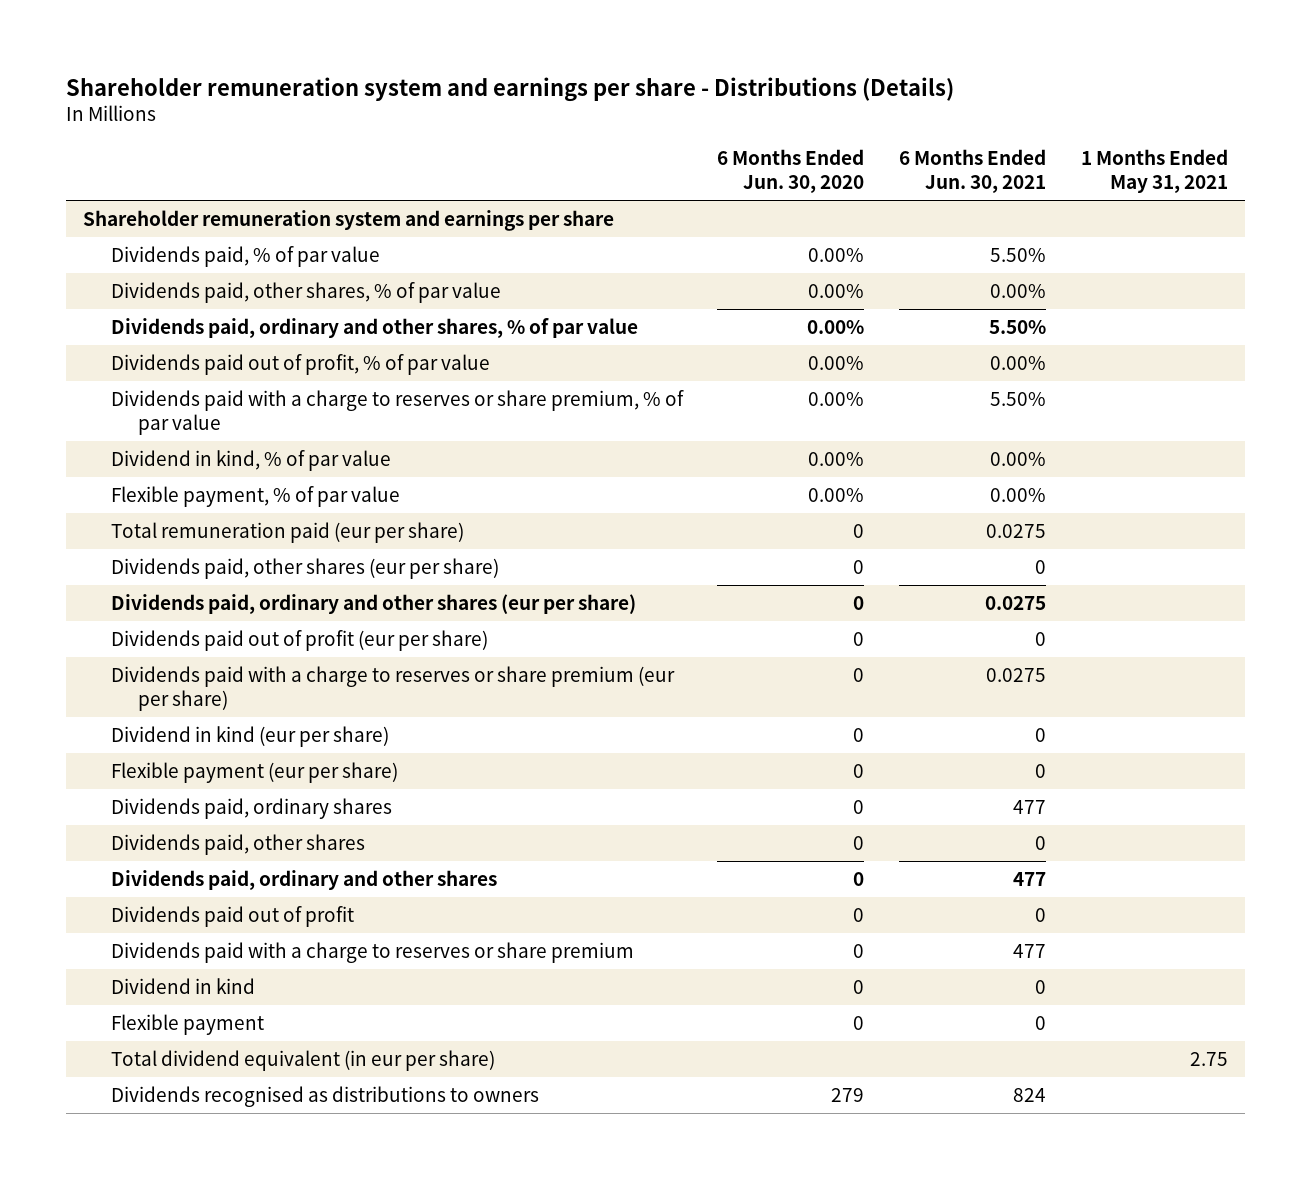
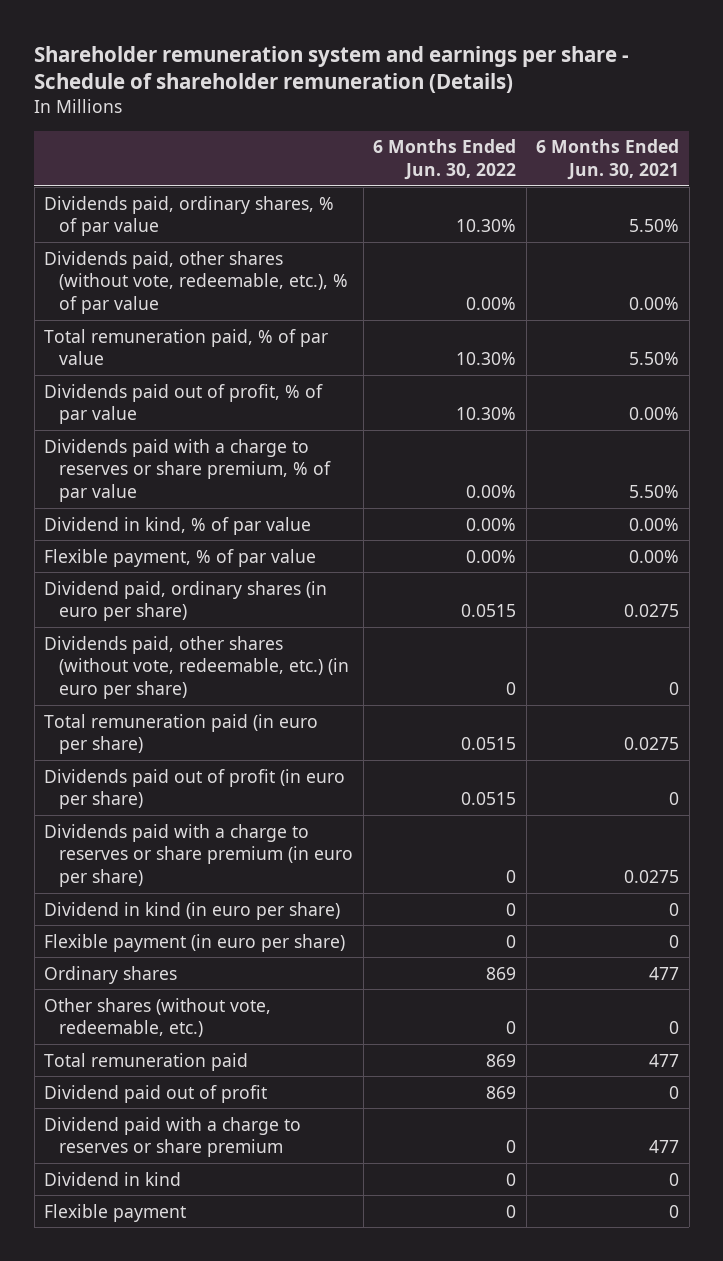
[65,76,954,102] Shareholder remuneration system and earnings per share - Distributions (Details) -> [34,45,630,94] Shareholder remuneration system and earnings per share - Schedule of shareholder remuneration (Details)
[717,149,865,194] 6 Months Ended Jun. 30, 2020 -> none
[1080,149,1228,194] 1 Months Ended May 31, 2021 -> none
none -> [373,139,517,181] 6 Months Ended Jun. 30, 2022
[83,209,615,231] Shareholder remuneration system and earnings per share -> none
[110,245,380,267] Dividends paid, % of par value -> [44,195,335,237] Dividends paid, ordinary shares, % of par value
[110,281,501,303] Dividends paid, other shares, % of par value -> [44,250,349,314] Dividends paid, other shares (without vote, redeemable, etc.), % of par value
[110,317,638,338] Dividends paid, ordinary and other shares, % of par value -> [44,328,329,366] Total remuneration paid, % of par value
[110,521,464,543] Total remuneration paid (eur per share) -> [44,580,328,622] Dividend paid, ordinary shares (in euro per share)
[110,557,499,579] Dividends paid, other shares (eur per share) -> [44,635,350,699] Dividends paid, other shares (without vote, redeemable, etc.) (in euro per share)
[110,593,636,614] Dividends paid, ordinary and other shares (eur per share) -> [44,713,319,755] Total remuneration paid (in euro per share)
[110,629,488,651] Dividends paid out of profit (eur per share) -> [44,768,346,810] Dividends paid out of profit (in euro per share)
[110,665,675,711] Dividends paid with a charge to reserves or share premium (eur per share) -> [44,823,354,887] Dividends paid with a charge to reserves or share premium (in euro per share)
[110,725,389,747] Dividend in kind (eur per share) -> [44,901,341,920] Dividend in kind (in euro per share)
[110,761,398,783] Flexible payment (eur per share) -> [44,933,346,952] Flexible payment (in euro per share)
[110,797,392,819] Dividends paid, ordinary shares -> [44,965,178,984] Ordinary shares
[110,833,365,855] Dividends paid, other shares -> [44,997,272,1038] Other shares (without vote, redeemable, etc.)
[110,869,497,890] Dividends paid, ordinary and other shares -> [44,1052,249,1071] Total remuneration paid
[110,905,354,927] Dividends paid out of profit -> [44,1084,268,1103] Dividend paid out of profit
[110,941,634,963] Dividends paid with a charge to reserves or share premium -> [44,1116,302,1158] Dividend paid with a charge to reserves or share premium
[110,1049,495,1071] Total dividend equivalent (in eur per share) -> none
[110,1085,539,1107] Dividends recognised as distributions to owners -> none

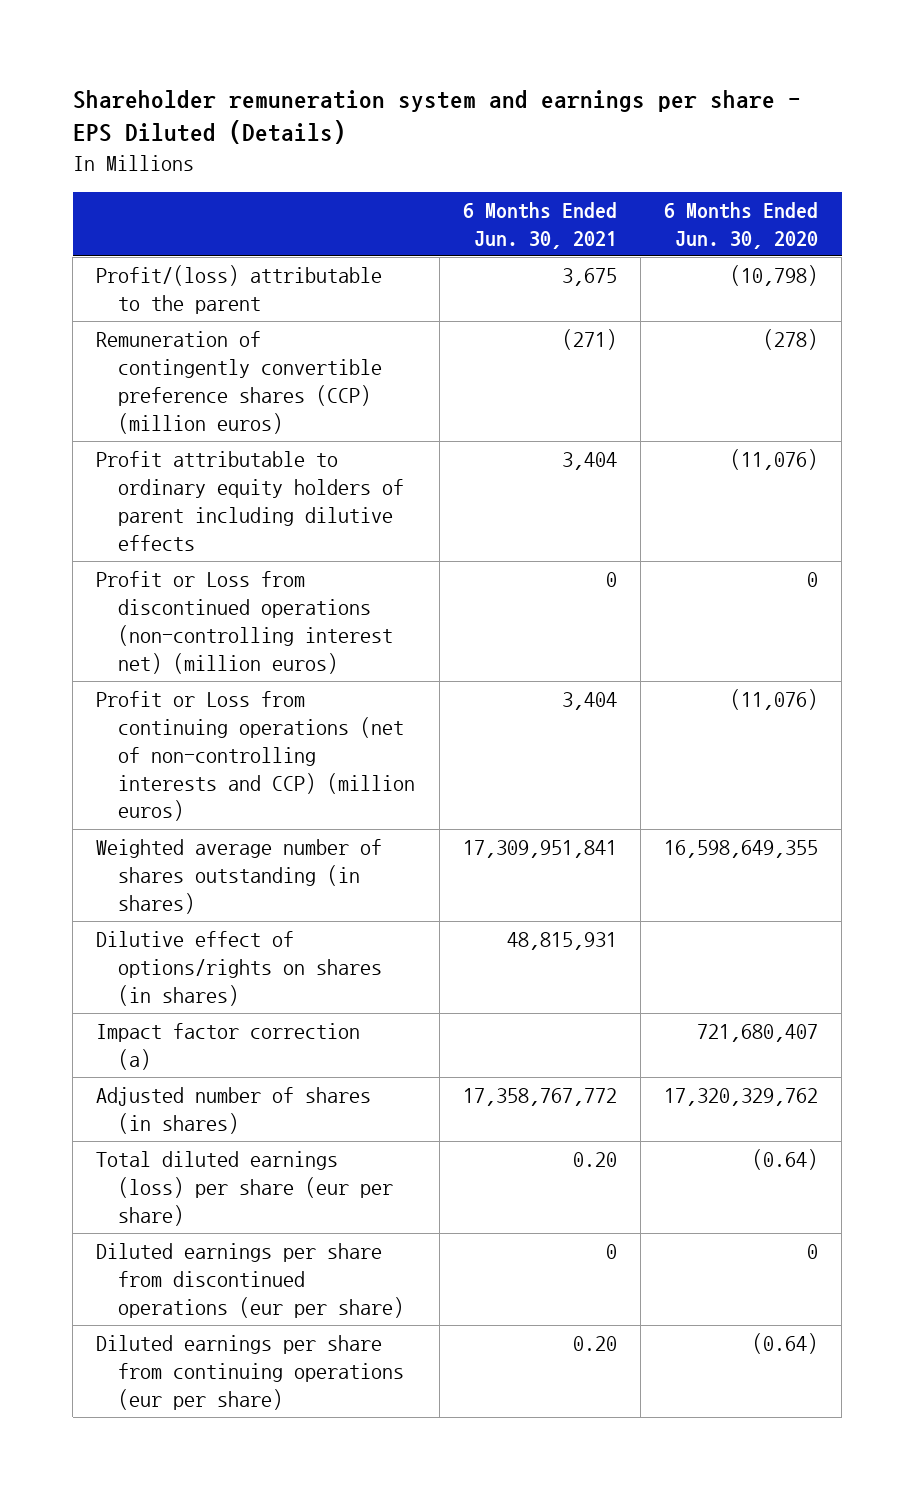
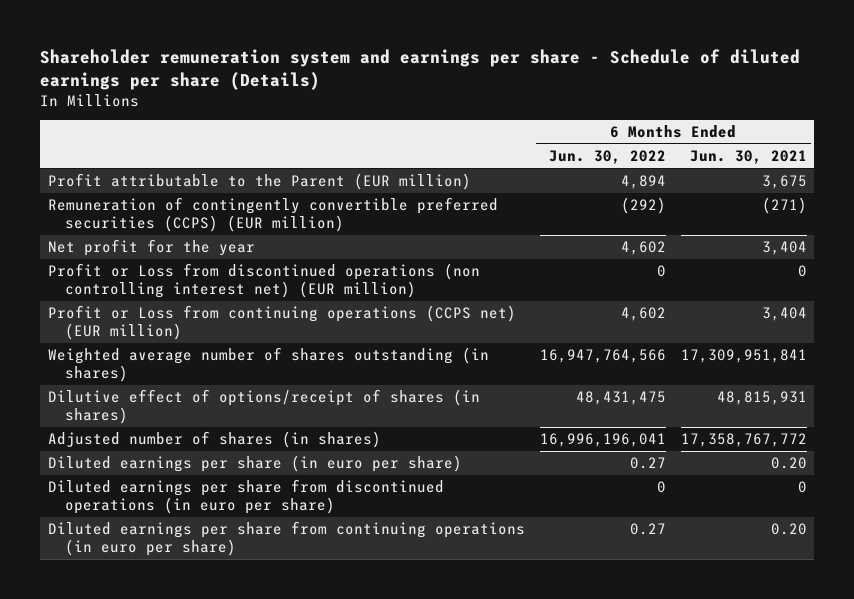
[72,89,801,145] Shareholder remuneration system and earnings per share - EPS Diluted (Details) -> [39,48,800,90] Shareholder remuneration system and earnings per share - Schedule of diluted earnings per share (Details)
[663,201,818,249] 6 Months Ended Jun. 30, 2020 -> none
none -> [548,149,666,164] Jun. 30, 2022
[96,265,383,315] Profit/(loss) attributable to the parent -> [47,172,471,190] Profit attributable to the Parent (EUR million)
[96,331,383,434] Remuneration of contingently convertible preference shares (CCP) (million euros) -> [47,196,498,233] Remuneration of contingently convertible preferred securities (CCPS) (EUR million)
[96,451,405,551] Profit attributable to ordinary equity holders of parent including dilutive effects -> [47,238,255,256] Net profit for the year
[96,571,394,674] Profit or Loss from discontinued operations (non-controlling interest net) (million euros) -> [47,262,480,299] Profit or Loss from discontinued operations (non controlling interest net) (EUR million)
[96,691,416,822] Profit or Loss from continuing operations (net of non-controlling interests and CCP) (million euros) -> [47,304,516,341] Profit or Loss from continuing operations (CCPS net) (EUR million)
[96,1023,361,1071] Impact factor correction (a) -> none
[96,931,383,1006] Dilutive effect of options/rights on shares (in shares) -> [47,388,480,425] Dilutive effect of options/receipt of shares (in shares)
[96,1151,394,1226] Total diluted earnings (loss) per share (eur per share) -> [47,454,462,472] Diluted earnings per share (in euro per share)
[96,1243,405,1318] Diluted earnings per share from discontinued operations (eur per share) -> [47,478,444,515] Diluted earnings per share from discontinued operations (in euro per share)
[96,1335,405,1410] Diluted earnings per share from continuing operations (eur per share) -> [47,520,525,557] Diluted earnings per share from continuing operations (in euro per share)

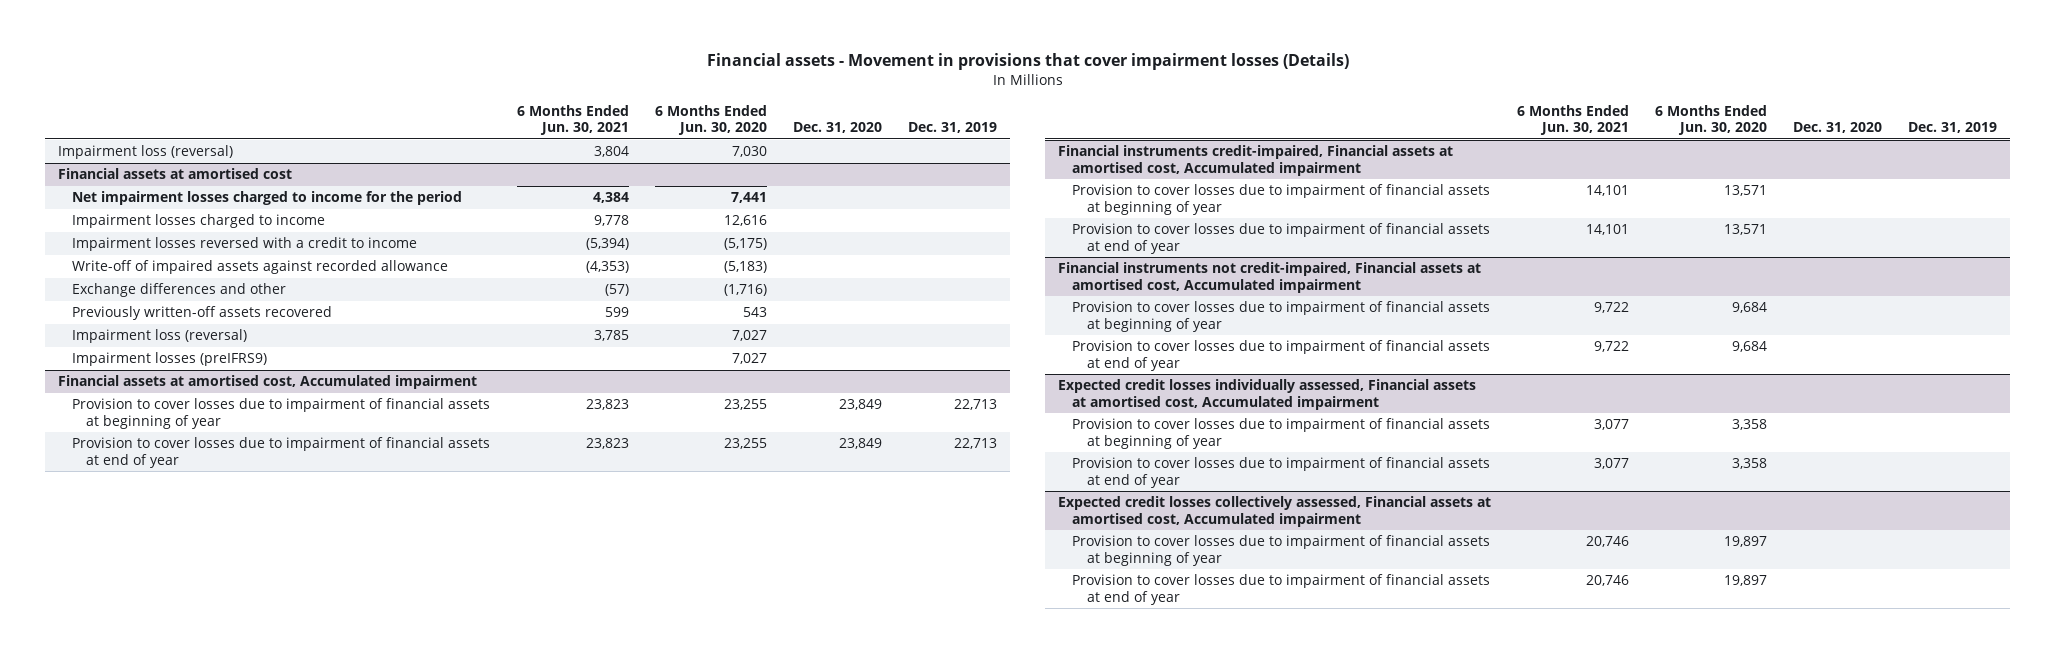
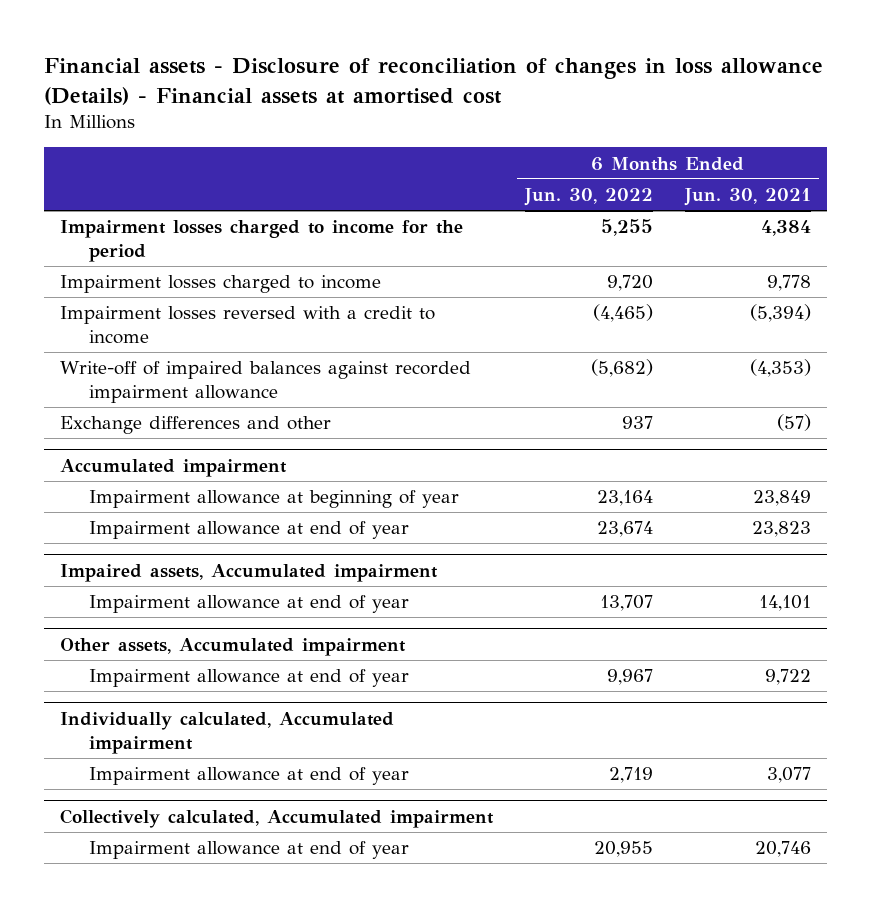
[706,53,1349,71] Financial assets - Movement in provisions that cover impairment losses (Details) -> [43,58,823,105] Financial assets - Disclosure of reconciliation of changes in loss allowance (Details) - Financial assets at amortised cost
[654,104,767,136] 6 Months Ended Jun. 30, 2020 -> none
[792,122,882,134] Dec. 31, 2020 -> none
[907,122,997,134] Dec. 31, 2019 -> none
none -> [523,187,653,206] Jun. 30, 2022
[57,145,233,160] Impairment loss (reversal) -> none
[57,168,292,180] Financial assets at amortised cost -> none
[71,191,462,206] Net impairment losses charged to income for the period -> [59,220,463,263] Impairment losses charged to income for the period
[71,260,448,275] Write-off of impaired assets against recorded allowance -> [59,361,471,404] Write-off of impaired balances against recorded impairment allowance
[71,306,332,321] Previously written-off assets recovered -> none
[71,329,247,344] Impairment loss (reversal) -> none
[71,352,267,367] Impairment losses (preIFRS9) -> none
[57,375,477,390] Financial assets at amortised cost, Accumulated impairment -> none
[1058,145,1454,176] Financial instruments credit-impaired, Financial assets at amortised cost, Accumulated impairment -> none
[1058,262,1482,293] Financial instruments not credit-impaired, Financial assets at amortised cost, Accumulated impairment -> none
[1058,379,1477,410] Expected credit losses individually assessed, Financial assets at amortised cost, Accumulated impairment -> none
[1072,418,1491,449] Provision to cover losses due to impairment of financial assets at beginning of year -> none
[1072,457,1491,488] Provision to cover losses due to impairment of financial assets at end of year -> none
[1058,496,1492,527] Expected credit losses collectively assessed, Financial assets at amortised cost, Accumulated impairment -> none
[1072,535,1491,566] Provision to cover losses due to impairment of financial assets at beginning of year -> none
[1072,574,1491,605] Provision to cover losses due to impairment of financial assets at end of year -> none
none -> [59,459,287,478] Accumulated impairment
[71,398,490,429] Provision to cover losses due to impairment of financial assets at beginning of year -> [88,490,459,509] Impairment allowance at beginning of year
[585,399,629,411] 23,823 -> [752,490,811,507] 23,849
[71,437,490,468] Provision to cover losses due to impairment of financial assets at end of year -> [88,521,409,540] Impairment allowance at end of year
none -> [59,564,438,583] Impaired assets, Accumulated impairment
[1072,184,1491,215] Provision to cover losses due to impairment of financial assets at beginning of year -> [88,595,409,614] Impairment allowance at end of year
none -> [59,638,406,657] Other assets, Accumulated impairment
[1072,223,1491,254] Provision to cover losses due to impairment of financial assets at end of year -> [88,669,409,688] Impairment allowance at end of year
[1586,224,1630,236] 14,101 -> [764,669,811,686] 9,722
none -> [59,712,394,754] Individually calculated, Accumulated impairment
[1072,301,1491,332] Provision to cover losses due to impairment of financial assets at beginning of year -> [88,767,409,786] Impairment allowance at end of year
[1594,302,1630,314] 9,722 -> [766,767,811,784] 3,077
none -> [59,809,494,829] Collectively calculated, Accumulated impairment
[1072,340,1491,371] Provision to cover losses due to impairment of financial assets at end of year -> [88,841,409,860] Impairment allowance at end of year
[1594,341,1630,353] 9,722 -> [754,841,811,858] 20,746

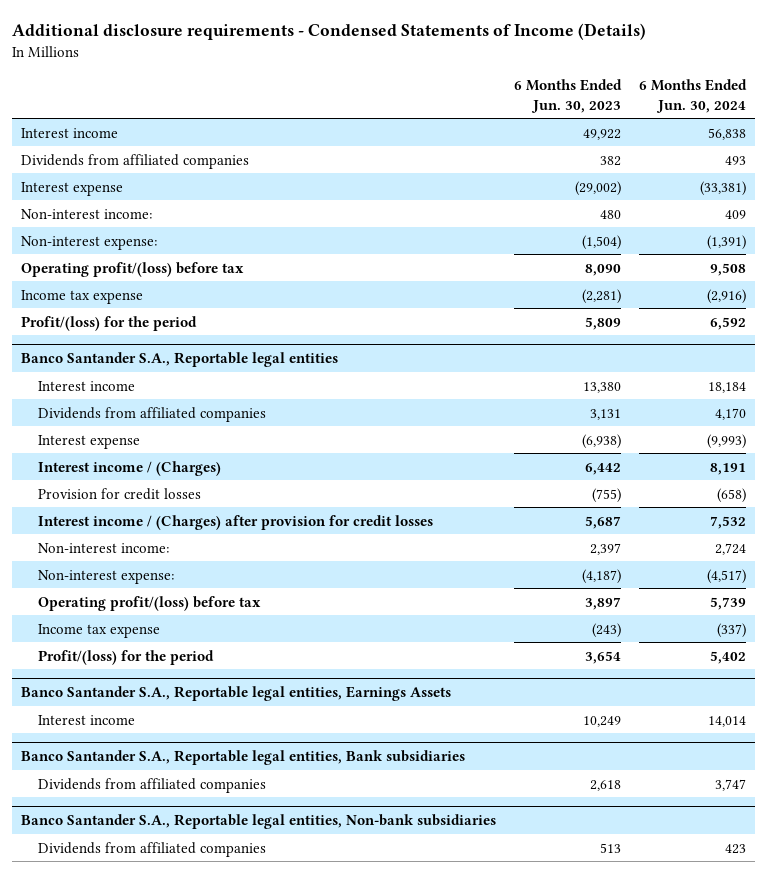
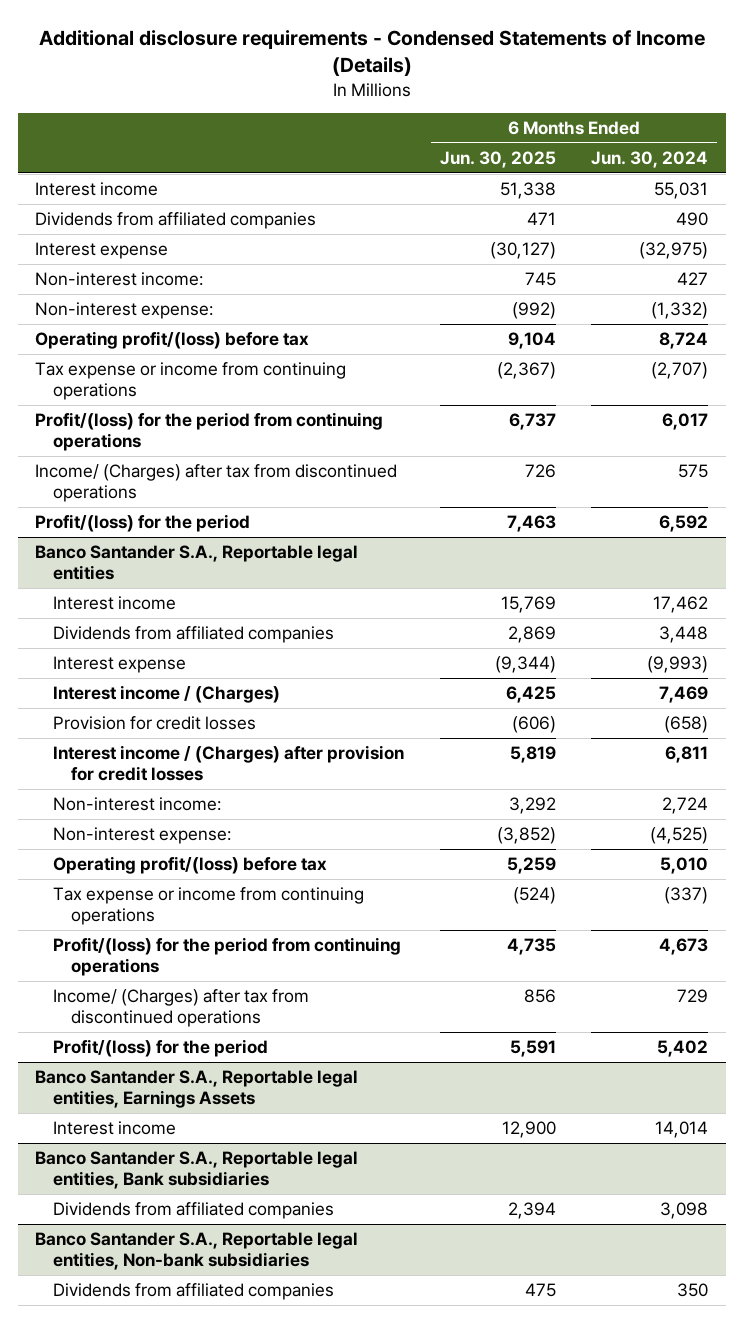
[513,79,622,113] 6 Months Ended Jun. 30, 2023 -> none
none -> [439,151,556,169] Jun. 30, 2025
[707,127,746,140] 56,838 -> [654,182,709,200] 55,031
[724,155,746,165] 493 -> [676,212,709,227] 490
[699,180,746,196] (33,381) -> [639,242,709,260] (32,975)
[724,209,746,219] 409 -> [677,272,709,286] 427
[706,234,746,250] (1,391) -> [651,302,709,320] (1,332)
[709,262,746,276] 9,508 -> [659,332,709,350] 8,724
[21,289,144,304] Income tax expense -> [35,362,347,401] Tax expense or income from continuing operations
[706,288,746,304] (2,916) -> [651,362,709,380] (2,707)
none -> [35,412,384,452] Profit/(loss) for the period from continuing operations
none -> [35,464,398,503] Income/ (Charges) after tax from discontinued operations
[707,381,746,393] 18,184 -> [653,596,709,614] 17,462
[714,407,746,420] 4,170 -> [659,626,709,644] 3,448
[709,462,746,475] 8,191 -> [659,686,709,704] 7,469
[709,515,746,529] 7,532 -> [665,746,709,764] 6,811
[706,568,746,584] (4,517) -> [650,827,709,845] (4,525)
[709,596,746,610] 5,739 -> [660,857,709,875] 5,010
[37,623,160,638] Income tax expense -> [53,887,365,926] Tax expense or income from continuing operations
none -> [53,937,402,977] Profit/(loss) for the period from continuing operations
none -> [53,989,310,1028] Income/ (Charges) after tax from discontinued operations
[714,778,746,791] 3,747 -> [660,1202,709,1220] 3,098
[724,843,746,854] 423 -> [677,1283,709,1298] 350

